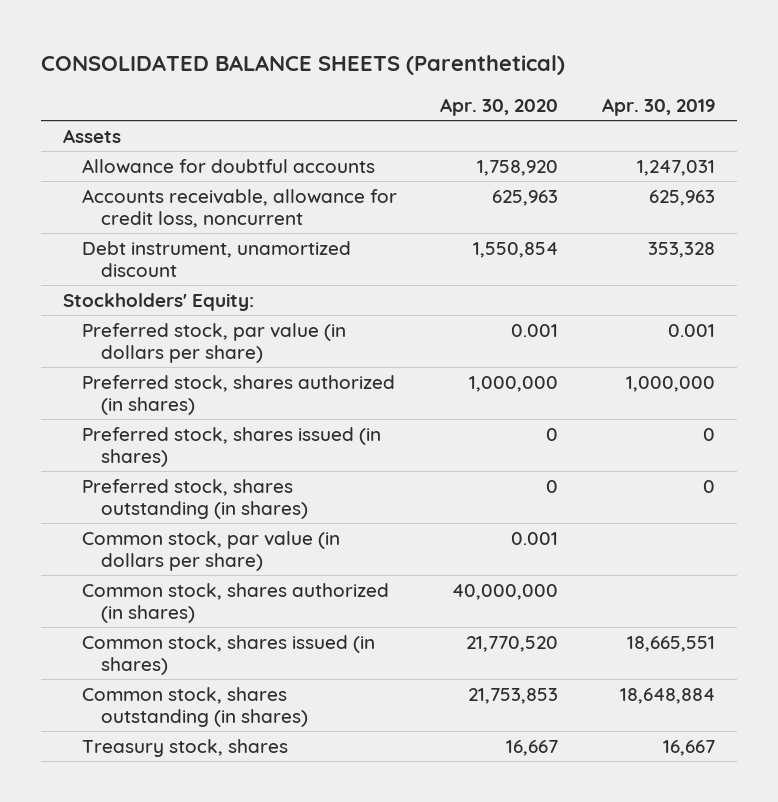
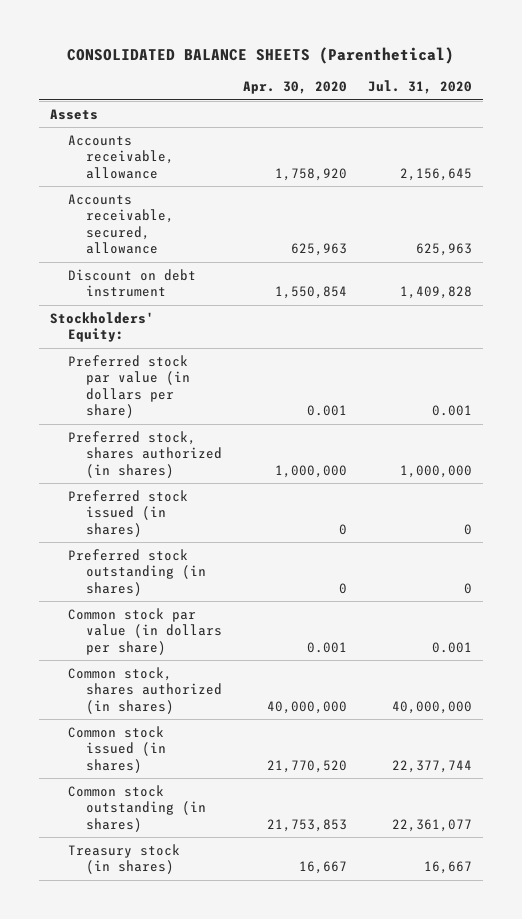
[601,97,715,116] Apr. 30, 2019 -> none
none -> [368,80,473,95] Jul. 31, 2020
[82,158,376,173] Allowance for doubtful accounts -> [68,134,175,179] Accounts receivable, allowance
[82,188,398,228] Accounts receivable, allowance for credit loss, noncurrent -> [68,193,175,255] Accounts receivable, secured, allowance
[82,240,352,277] Debt instrument, unamortized discount -> [68,268,197,298] Discount on debt instrument
[82,322,347,363] Preferred stock, par value (in dollars per share) -> [68,354,191,419] Preferred stock par value (in dollars per share)
[82,426,382,467] Preferred stock, shares issued (in shares) -> [68,489,189,537] Preferred stock issued (in shares)
[82,478,308,519] Preferred stock, shares outstanding (in shares) -> [68,548,207,596] Preferred stock outstanding (in shares)
[82,530,341,571] Common stock, par value (in dollars per share) -> [68,607,223,655] Common stock par value (in dollars per share)
[82,634,376,675] Common stock, shares issued (in shares) -> [68,725,167,773] Common stock issued (in shares)
[82,686,308,727] Common stock, shares outstanding (in shares) -> [68,784,207,832] Common stock outstanding (in shares)
[82,738,289,757] Treasury stock, shares -> [68,843,181,875] Treasury stock (in shares)

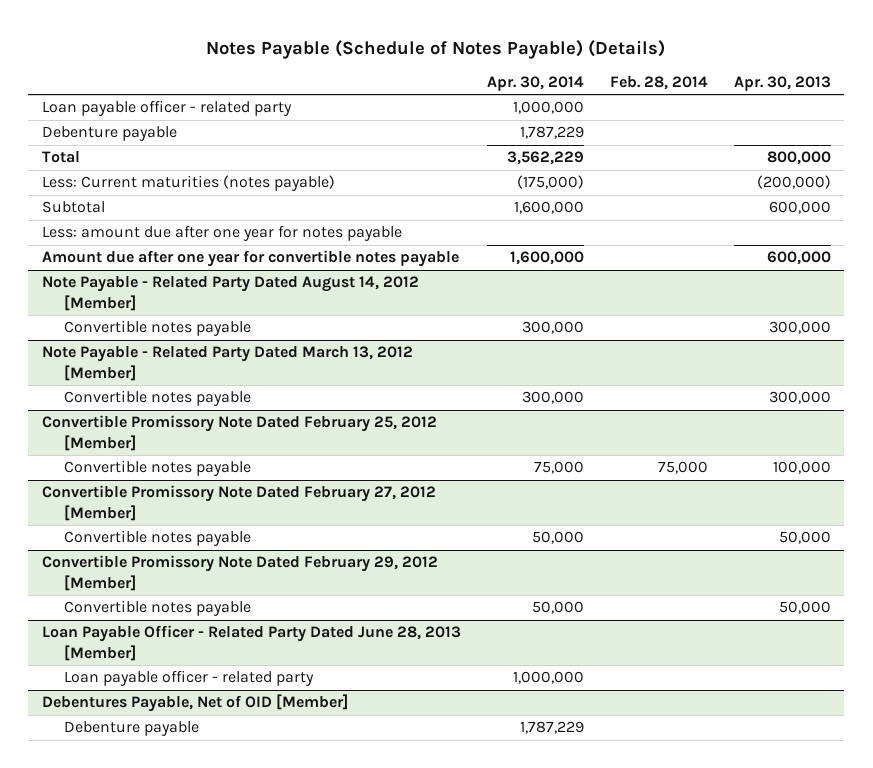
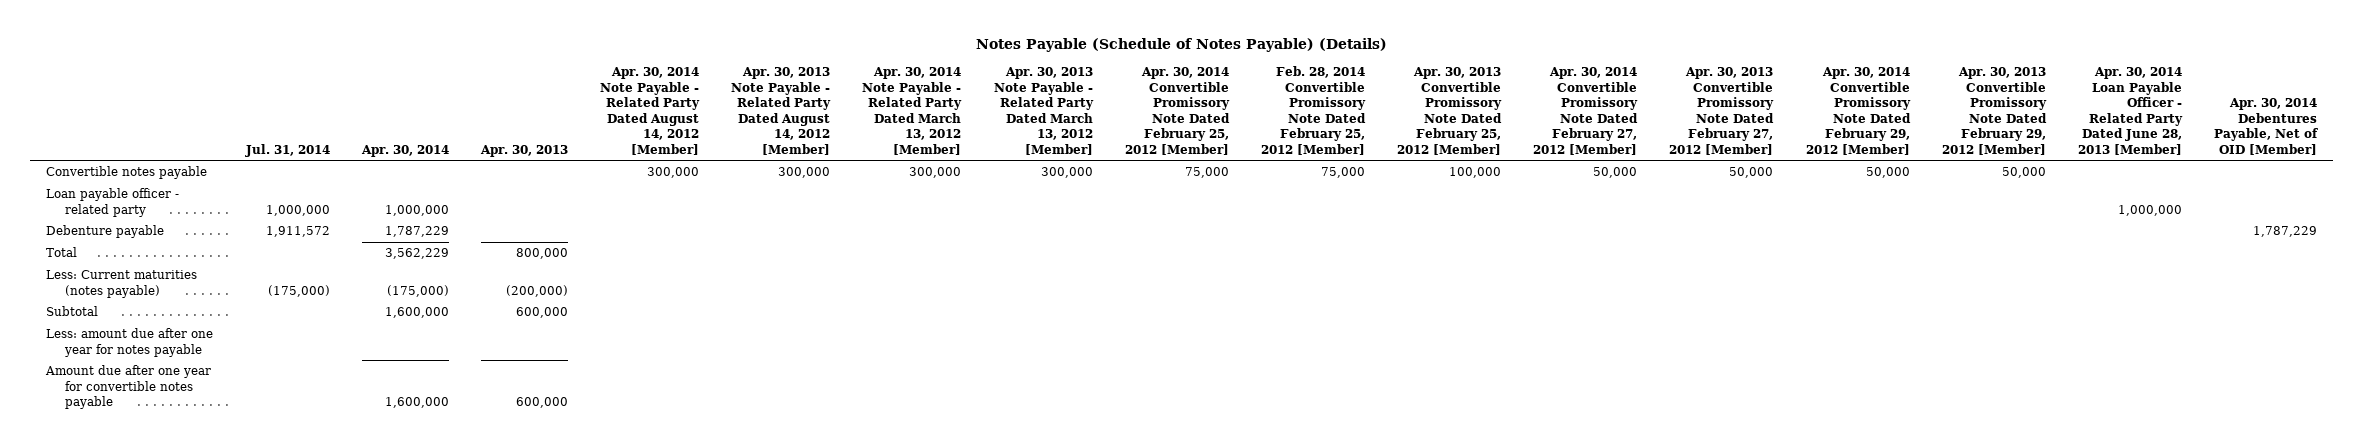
[609,76,708,91] Feb. 28, 2014 -> none
none -> [244,143,330,157] Jul. 31, 2014
none -> [600,67,701,155] Apr. 30, 2014 Note Payable - Related Party Dated August 14, 2012 [Member]
none -> [731,67,832,155] Apr. 30, 2013 Note Payable - Related Party Dated August 14, 2012 [Member]
none -> [862,67,963,155] Apr. 30, 2014 Note Payable - Related Party Dated March 13, 2012 [Member]
none -> [993,67,1094,155] Apr. 30, 2013 Note Payable - Related Party Dated March 13, 2012 [Member]
none -> [1124,67,1230,155] Apr. 30, 2014 Convertible Promissory Note Dated February 25, 2012 [Member]
none -> [1260,66,1366,155] Feb. 28, 2014 Convertible Promissory Note Dated February 25, 2012 [Member]
none -> [1397,67,1503,155] Apr. 30, 2013 Convertible Promissory Note Dated February 25, 2012 [Member]
none -> [1533,67,1639,155] Apr. 30, 2014 Convertible Promissory Note Dated February 27, 2012 [Member]
none -> [1669,67,1775,155] Apr. 30, 2013 Convertible Promissory Note Dated February 27, 2012 [Member]
none -> [1805,67,1911,155] Apr. 30, 2014 Convertible Promissory Note Dated February 29, 2012 [Member]
none -> [1941,67,2047,155] Apr. 30, 2013 Convertible Promissory Note Dated February 29, 2012 [Member]
none -> [2077,67,2183,155] Apr. 30, 2014 Loan Payable Officer - Related Party Dated June 28, 2013 [Member]
none -> [2214,98,2319,155] Apr. 30, 2014 Debentures Payable, Net of OID [Member]
none -> [46,166,208,180] Convertible notes payable
[41,276,419,311] Note Payable - Related Party Dated August 14, 2012 [Member] -> none
[64,320,252,337] Convertible notes payable -> none
[41,346,413,381] Note Payable - Related Party Dated March 13, 2012 [Member] -> none
[64,390,252,407] Convertible notes payable -> none
[41,415,437,451] Convertible Promissory Note Dated February 25, 2012 [Member] -> none
[64,460,252,477] Convertible notes payable -> none
[41,485,436,521] Convertible Promissory Note Dated February 27, 2012 [Member] -> none
[64,530,252,547] Convertible notes payable -> none
[41,555,438,591] Convertible Promissory Note Dated February 29, 2012 [Member] -> none
[64,600,252,617] Convertible notes payable -> none
[41,625,461,661] Loan Payable Officer - Related Party Dated June 28, 2013 [Member] -> none
[64,670,315,687] Loan payable officer - related party -> none
[41,694,348,713] Debentures Payable, Net of OID [Member] -> none
[64,721,200,737] Debenture payable -> none

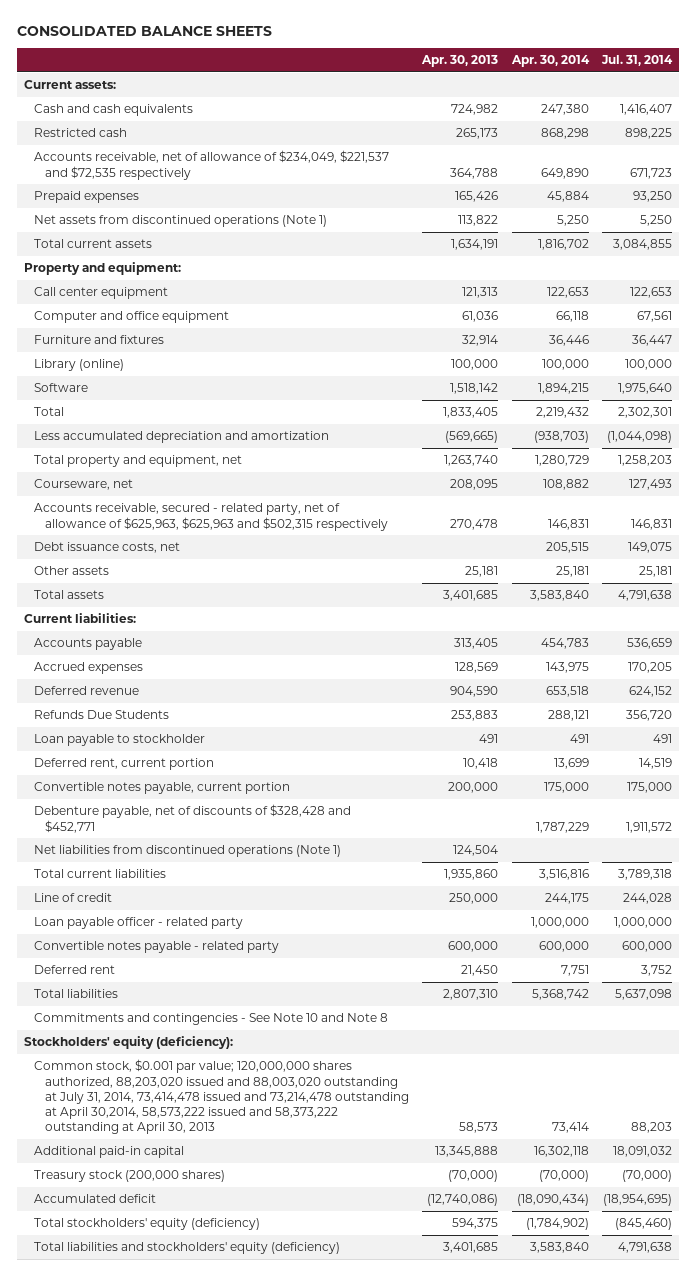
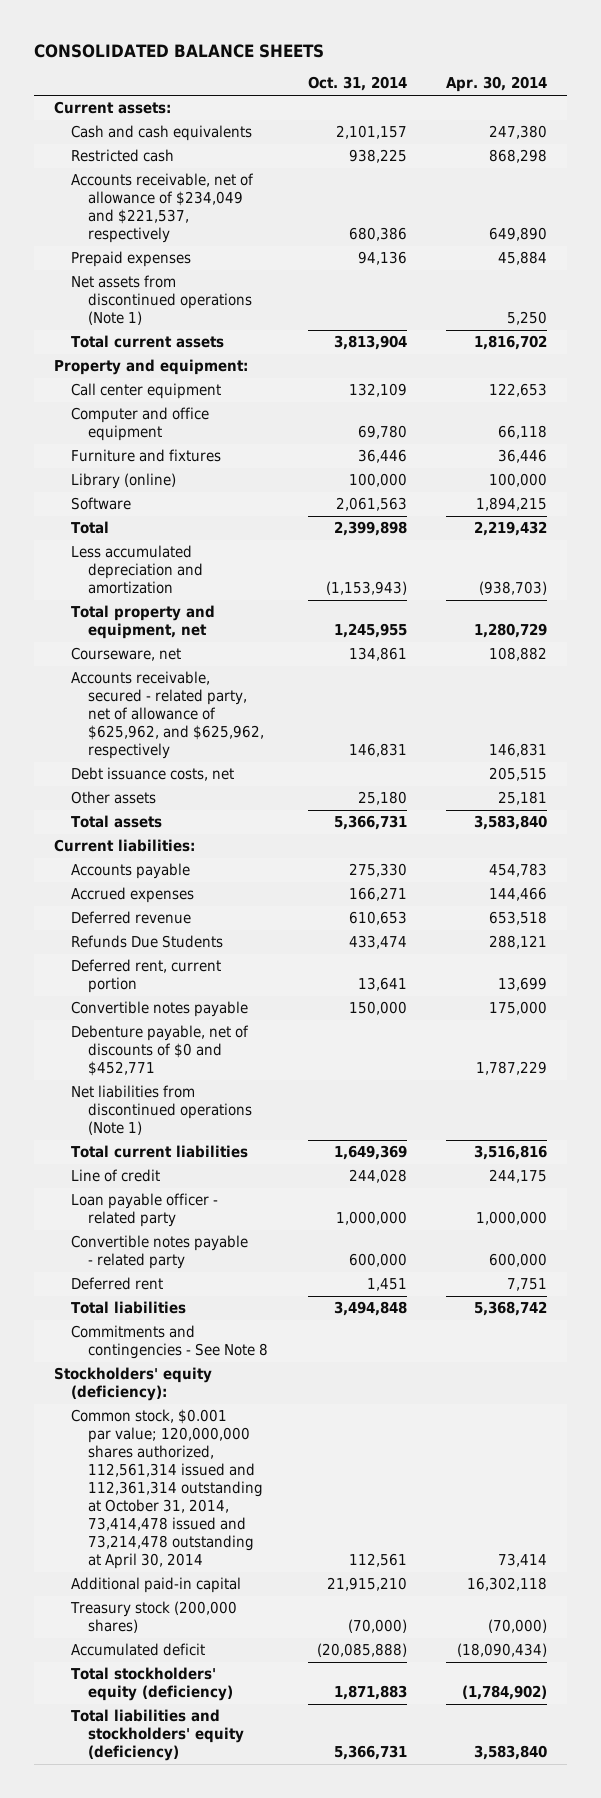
[421,54,499,67] Apr. 30, 2013 -> none
[601,54,674,66] Jul. 31, 2014 -> none
none -> [307,76,407,92] Oct. 31, 2014
[34,150,390,180] Accounts receivable, net of allowance of $234,049, $221,537 and $72,535 respectively -> [70,173,254,244] Accounts receivable, net of allowance of $234,049 and $221,537, respectively
[34,503,388,531] Accounts receivable, secured - related party, net of allowance of $625,963, $625,963 and $502,315 respectively -> [70,671,265,760] Accounts receivable, secured - related party, net of allowance of $625,962, and $625,962, respectively
[545,662,589,674] 143,975 -> [488,887,547,902] 144,466
[34,734,206,747] Loan payable to stockholder -> none
[34,782,291,795] Convertible notes payable, current portion -> [70,1001,248,1018] Convertible notes payable
[34,804,352,833] Debenture payable, net of discounts of $328,428 and $452,771 -> [70,1025,249,1077] Debenture payable, net of discounts of $0 and $452,771
[34,1013,389,1026] Commitments and contingencies - See Note 10 and Note 8 -> [70,1325,269,1360] Commitments and contingencies - See Note 8
[34,1059,409,1135] Common stock, $0.001 par value; 120,000,000 shares authorized, 88,203,020 issued and 88,003,020 outstanding at July 31, 2014, 73,414,478 issued and 73,214,478 outstanding at April 30,2014, 58,573,222 issued and 58,373,222 outstanding at April 30, 2013 -> [70,1409,264,1569] Common stock, $0.001 par value; 120,000,000 shares authorized, 112,561,314 issued and 112,361,314 outstanding at October 31, 2014, 73,414,478 issued and 73,214,478 outstanding at April 30, 2014

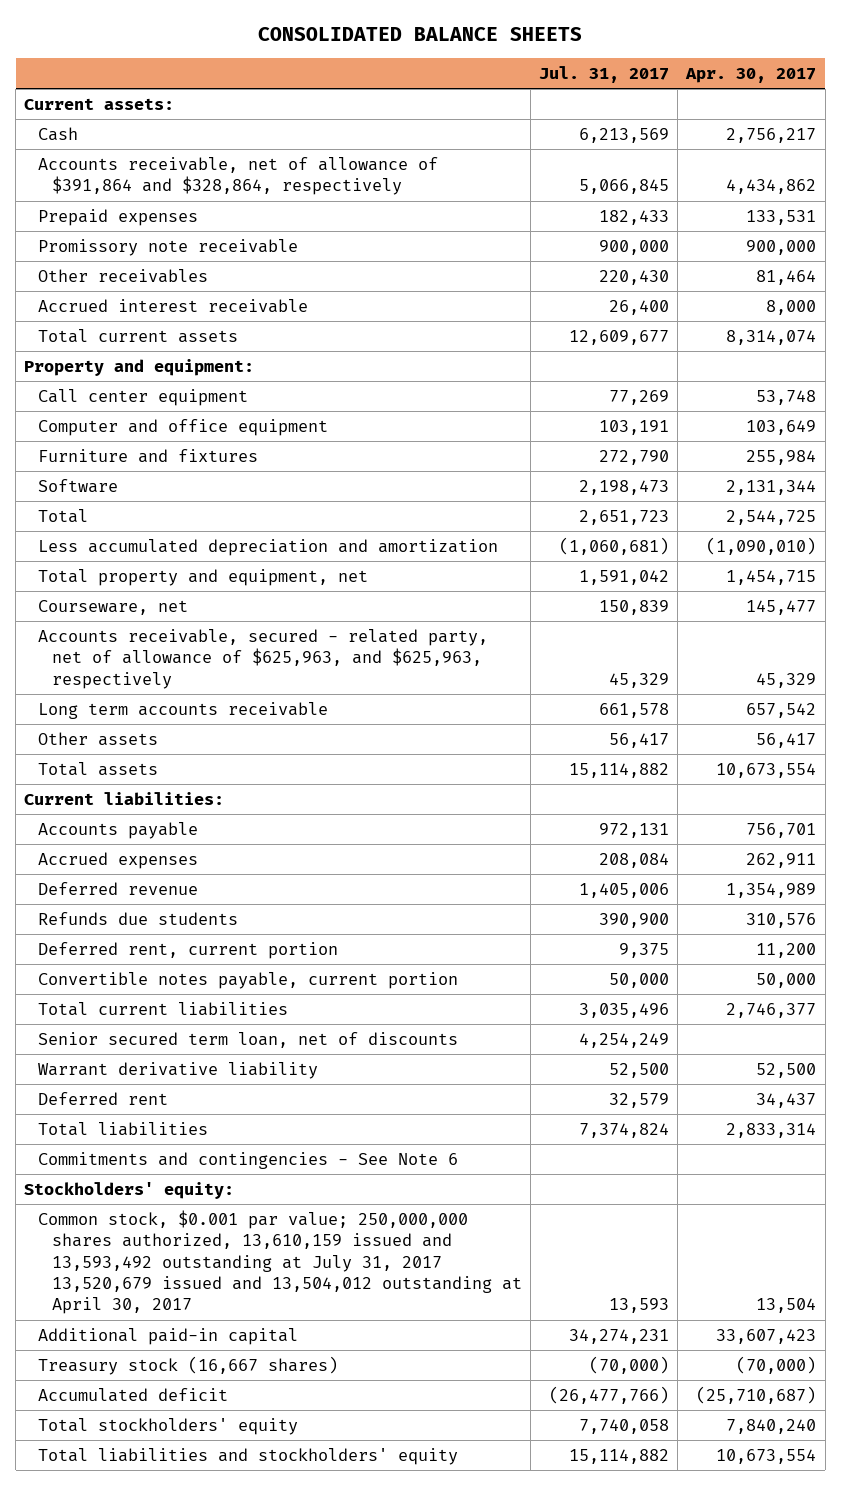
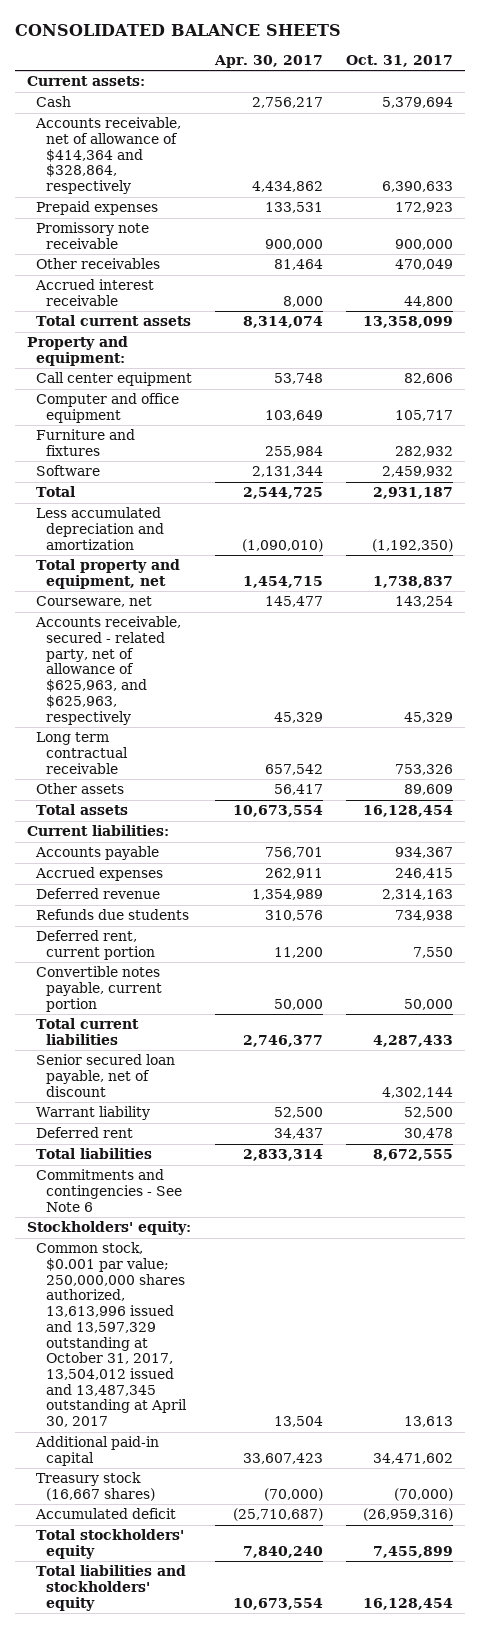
[539,65,670,83] Jul. 31, 2017 -> none
none -> [346,54,454,67] Oct. 31, 2017
[38,156,439,196] Accounts receivable, net of allowance of $391,864 and $328,864, respectively -> [35,117,182,195] Accounts receivable, net of allowance of $414,364 and $328,864, respectively
[38,701,329,719] Long term accounts receivable -> [36,732,128,774] Long term contractual receivable
[38,1031,459,1048] Senior secured term loan, net of discounts -> [36,1054,176,1097] Senior secured loan payable, net of discount
[38,1061,319,1079] Warrant derivative liability -> [36,1106,151,1121] Warrant liability
[38,1209,522,1315] Common stock, $0.001 par value; 250,000,000 shares authorized, 13,610,159 issued and 13,593,492 outstanding at July 31, 2017 13,520,679 issued and 13,504,012 outstanding at April 30, 2017 -> [36,1242,187,1428] Common stock, $0.001 par value; 250,000,000 shares authorized, 13,613,996 issued and 13,597,329 outstanding at October 31, 2017, 13,504,012 issued and 13,487,345 outstanding at April 30, 2017

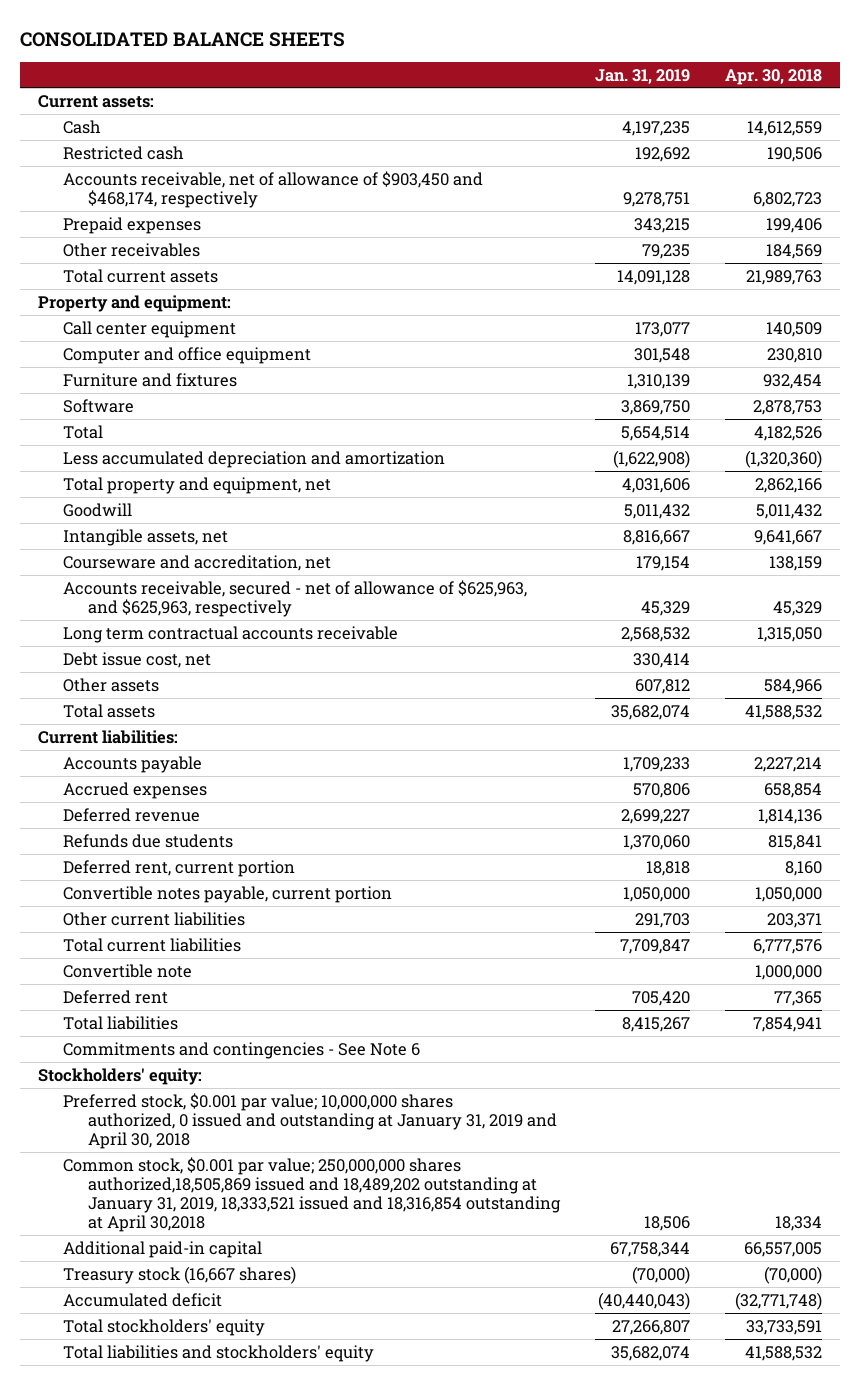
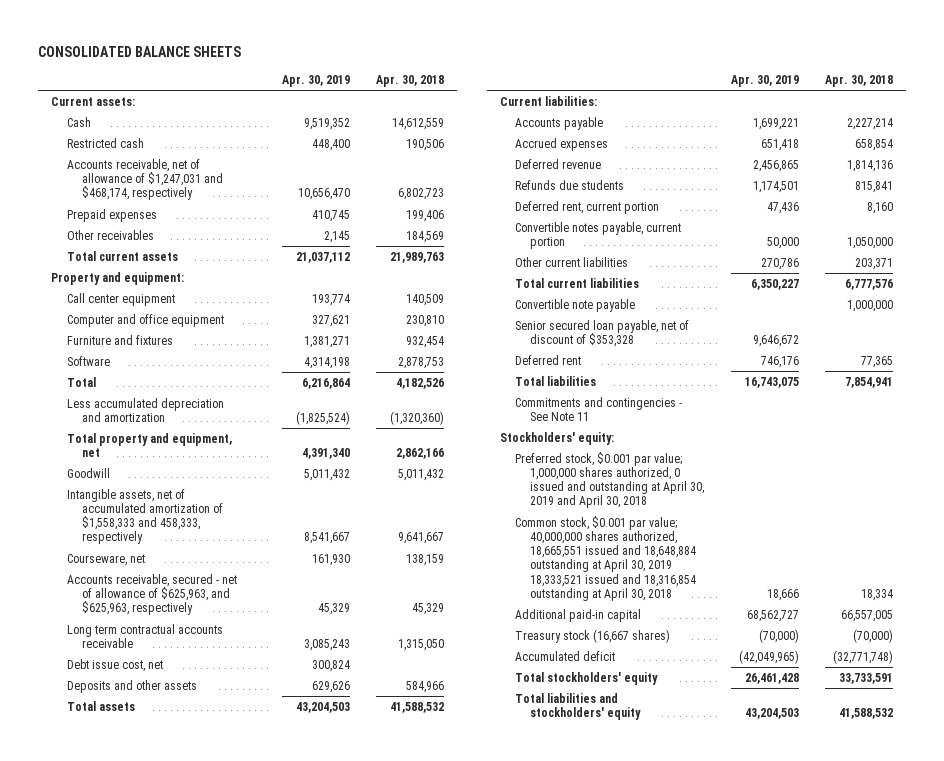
[595,68,691,84] Jan. 31, 2019 -> none
none -> [281,74,350,87] Apr. 30, 2019
[62,170,483,208] Accounts receivable, net of allowance of $903,450 and $468,174, respectively -> [66,158,223,201] Accounts receivable, net of allowance of $1,247,031 and $468,174, respectively
[62,528,228,546] Intangible assets, net -> [66,488,223,545] Intangible assets, net of accumulated amortization of $1,558,333 and 458,333, respectively
[62,554,331,571] Courseware and accreditation, net -> [66,553,145,566] Courseware, net
[62,677,159,692] Other assets -> [66,679,197,693] Deposits and other assets
[62,963,192,978] Convertible note -> [515,298,636,312] Convertible note payable
none -> [515,319,690,348] Senior secured loan payable, net of discount of $353,328
[62,1041,420,1059] Commitments and contingencies - See Note 6 -> [515,396,683,422] Commitments and contingencies - See Note 11
[62,1092,557,1149] Preferred stock, $0.001 par value; 10,000,000 shares authorized, 0 issued and outstanding at January 31, 2019 and April 30, 2018 -> [515,451,705,509] Preferred stock, $0.001 par value; 1,000,000 shares authorized, 0 issued and outstanding at April 30, 2019 and April 30, 2018
[62,1156,561,1232] Common stock, $0.001 par value; 250,000,000 shares authorized,18,505,869 issued and 18,489,202 outstanding at January 31, 2019, 18,333,521 issued and 18,316,854 outstanding at April 30,2018 -> [515,515,697,601] Common stock, $0.001 par value; 40,000,000 shares authorized, 18,665,551 issued and 18,648,884 outstanding at April 30, 2019 18,333,521 issued and 18,316,854 outstanding at April 30, 2018

